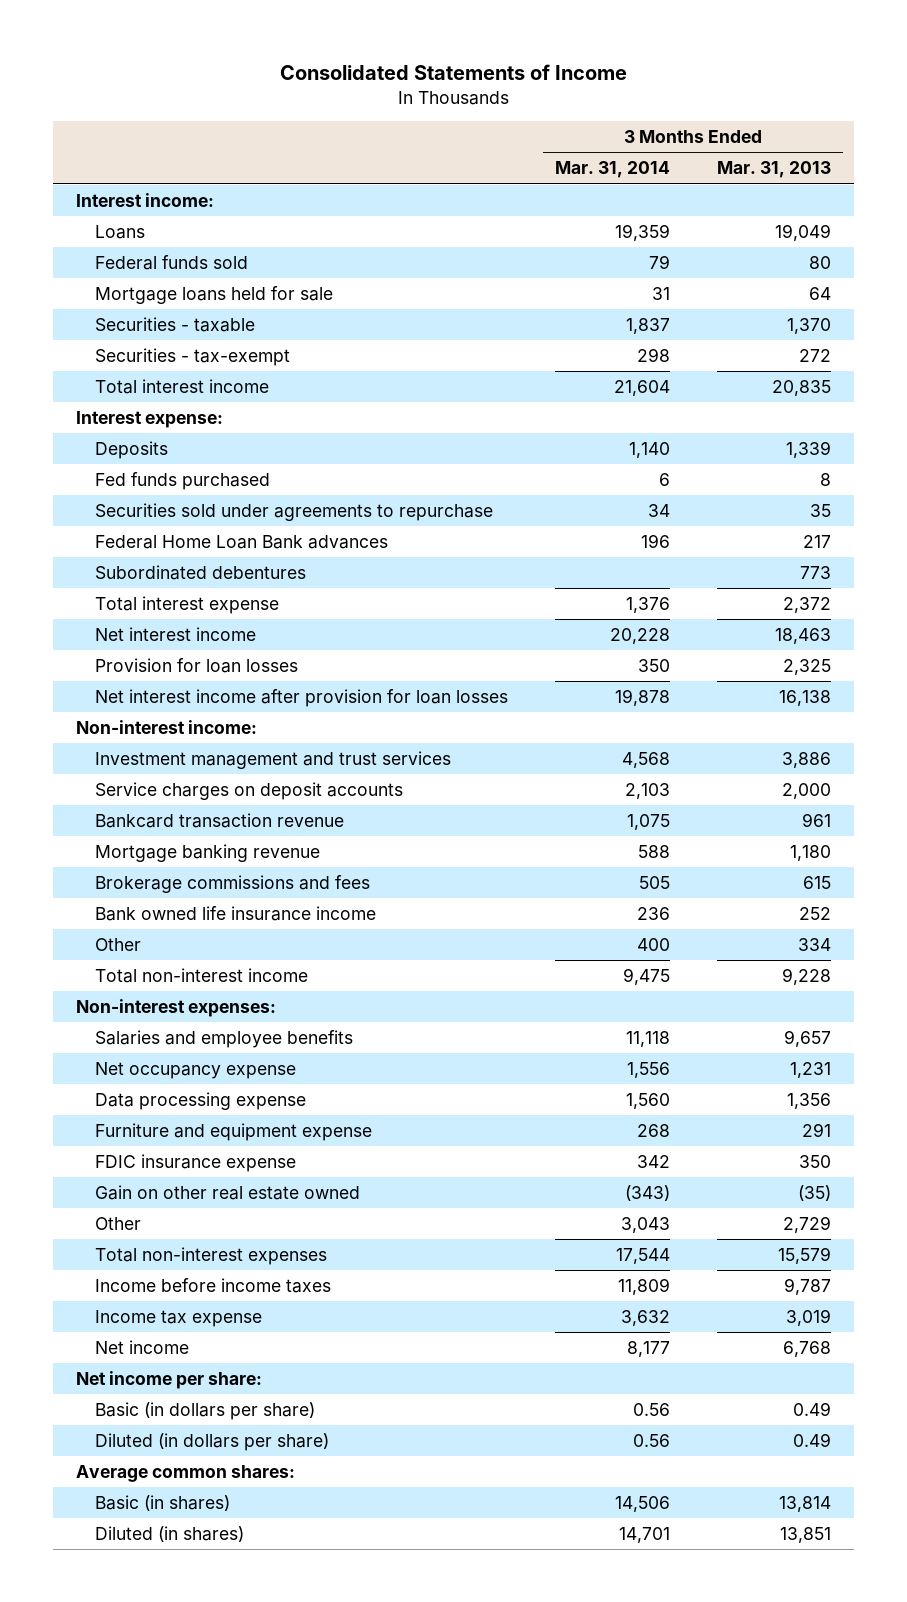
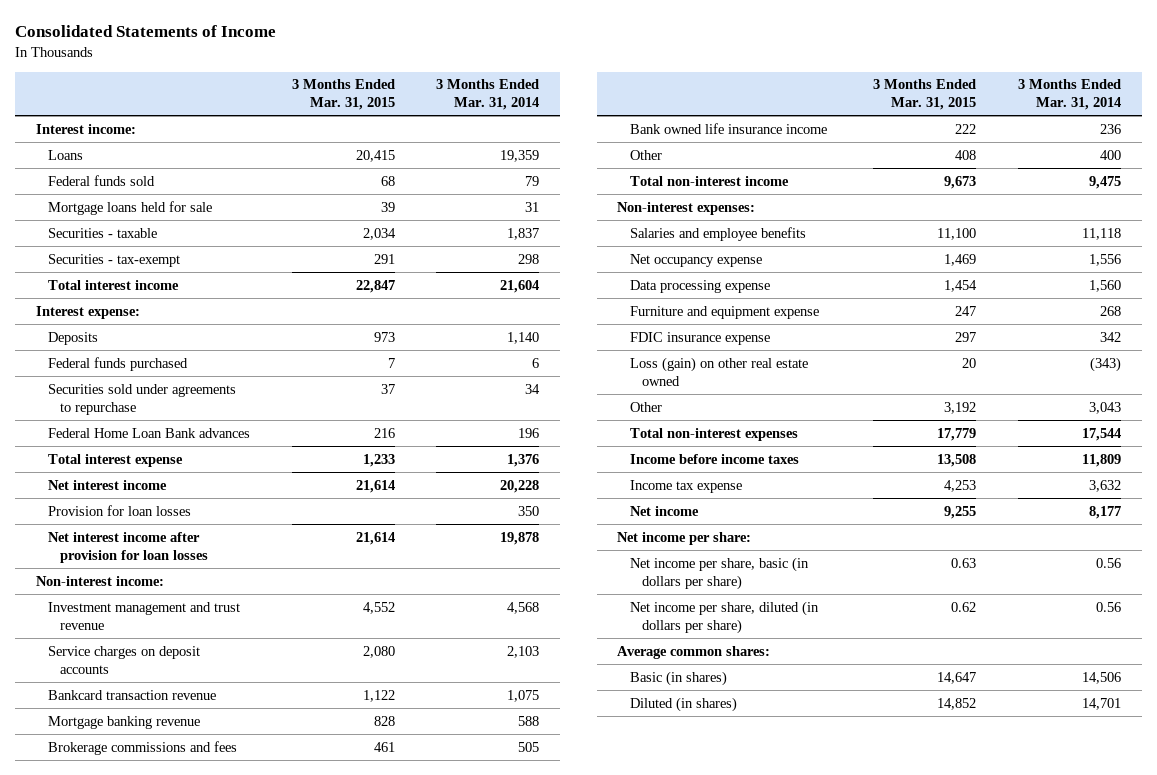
[716,161,831,179] Mar. 31, 2013 -> none
none -> [291,79,395,111] 3 Months Ended Mar. 31, 2015
[94,472,270,491] Fed funds purchased -> [47,356,188,371] Federal funds purchased
[94,565,306,581] Subordinated debentures -> none
[94,751,451,770] Investment management and trust services -> [47,601,240,630] Investment management and trust revenue
[94,1185,360,1201] Gain on other real estate owned -> [629,356,808,386] Loss (gain) on other real estate owned
[94,1402,315,1421] Basic (in dollars per share) -> [629,556,809,590] Net income per share, basic (in dollars per share)
[94,1433,329,1452] Diluted (in dollars per share) -> [629,600,819,634] Net income per share, diluted (in dollars per share)

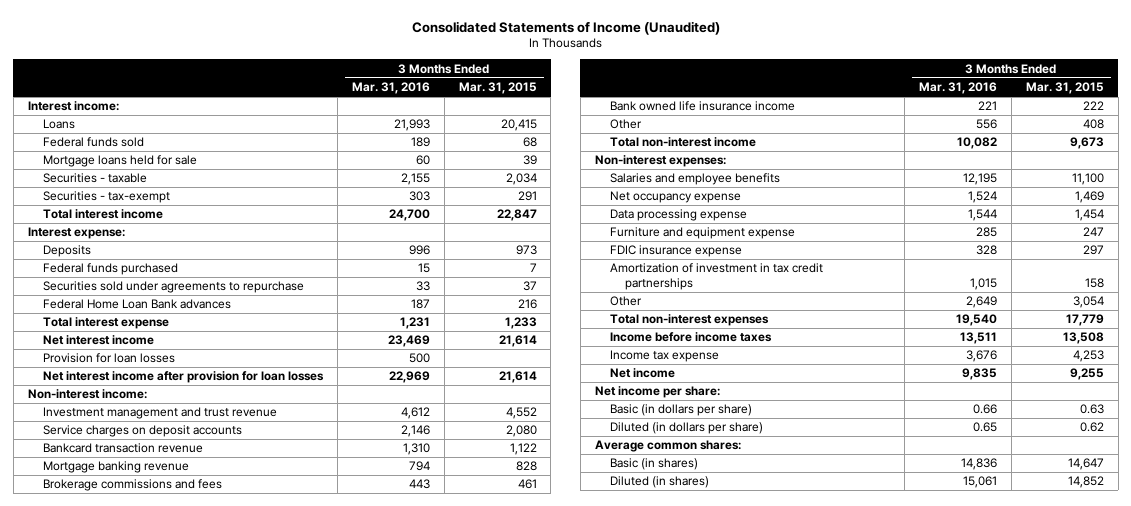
[14,25,276,38] Consolidated Statements of Income -> [411,20,720,35] Consolidated Statements of Income (Unaudited)
[436,79,540,111] 3 Months Ended Mar. 31, 2014 -> none
none -> [351,82,430,95] Mar. 31, 2016
[629,356,808,386] Loss (gain) on other real estate owned -> none
none -> [610,263,824,290] Amortization of investment in tax credit partnerships
[944,401,977,414] 3,192 -> [1072,296,1104,309] 3,054
[629,556,809,590] Net income per share, basic (in dollars per share) -> [610,404,753,417] Basic (in dollars per share)
[629,600,819,634] Net income per share, diluted (in dollars per share) -> [610,422,764,435] Diluted (in dollars per share)

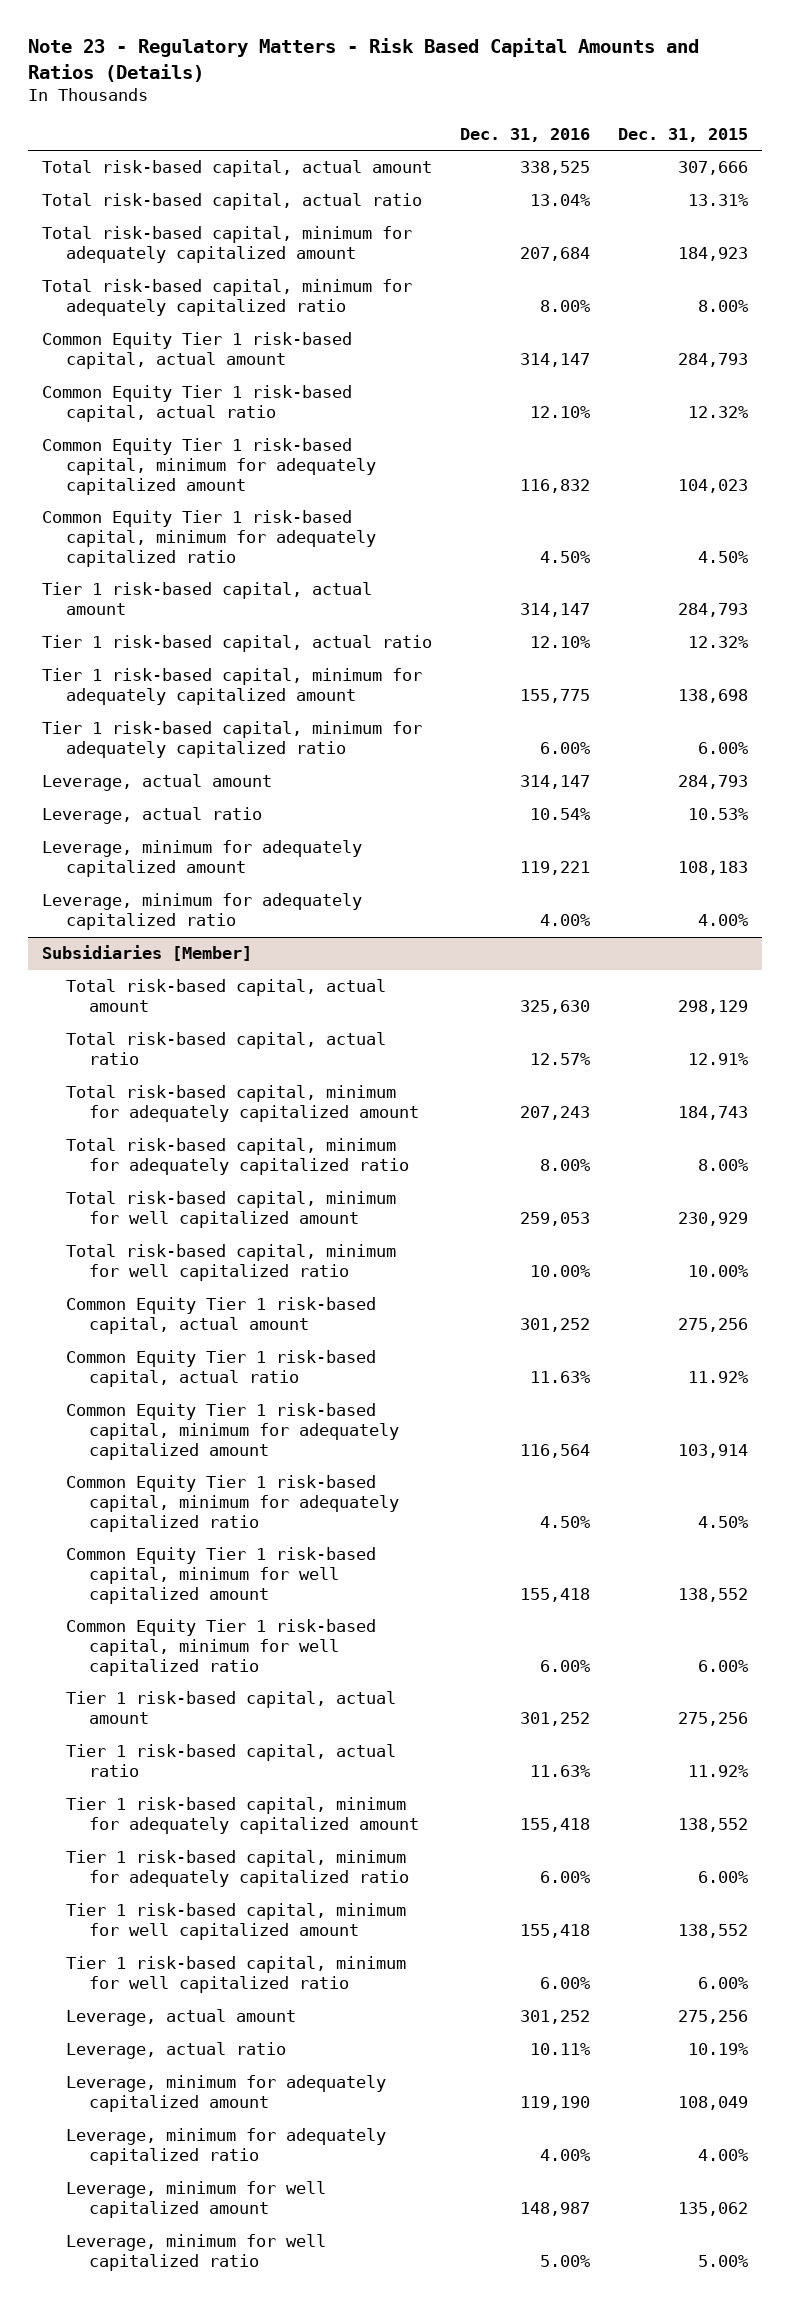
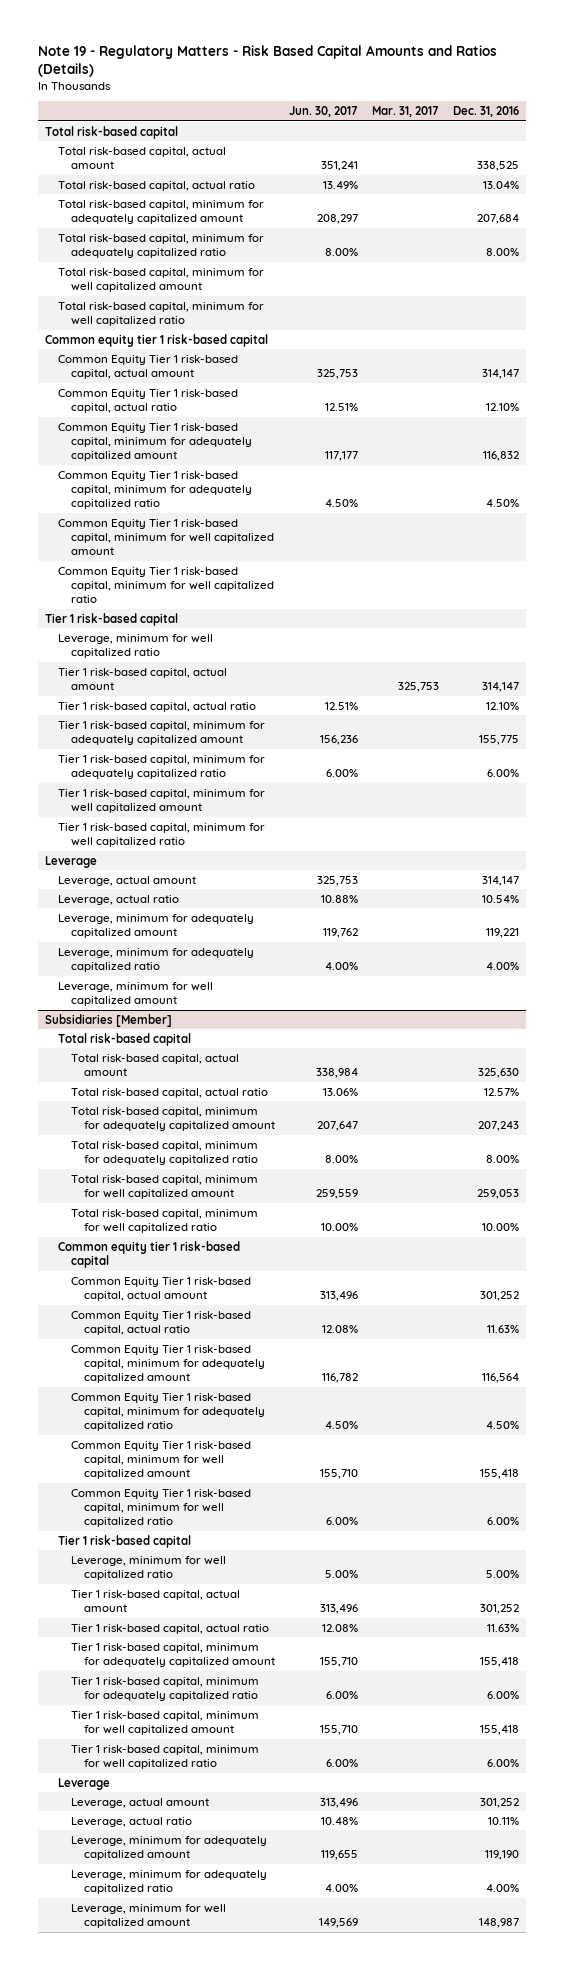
[28,38,700,82] Note 23 - Regulatory Matters - Risk Based Capital Amounts and Ratios (Details) -> [37,44,497,77] Note 19 - Regulatory Matters - Risk Based Capital Amounts and Ratios (Details)
[618,127,749,142] Dec. 31, 2015 -> none
none -> [289,106,359,118] Jun. 30, 2017
none -> [372,106,440,118] Mar. 31, 2017
none -> [44,125,178,139] Total risk-based capital
none -> [58,267,265,293] Total risk-based capital, minimum for well capitalized amount
none -> [58,301,265,327] Total risk-based capital, minimum for well capitalized ratio
none -> [44,333,268,347] Common equity tier 1 risk-based capital
none -> [58,518,275,556] Common Equity Tier 1 risk-based capital, minimum for well capitalized amount
none -> [58,566,275,604] Common Equity Tier 1 risk-based capital, minimum for well capitalized ratio
none -> [44,612,178,626] Tier 1 risk-based capital
none -> [58,633,214,659] Leverage, minimum for well capitalized ratio
none -> [58,788,266,814] Tier 1 risk-based capital, minimum for well capitalized amount
none -> [58,822,266,848] Tier 1 risk-based capital, minimum for well capitalized ratio
none -> [44,855,97,868] Leverage
none -> [58,981,214,1007] Leverage, minimum for well capitalized amount
none -> [58,1032,192,1046] Total risk-based capital
none -> [58,1240,241,1269] Common equity tier 1 risk-based capital
none -> [58,1534,192,1548] Tier 1 risk-based capital
[65,2234,326,2272] Leverage, minimum for well capitalized ratio -> [71,1555,227,1581] Leverage, minimum for well capitalized ratio
none -> [58,1777,111,1790] Leverage

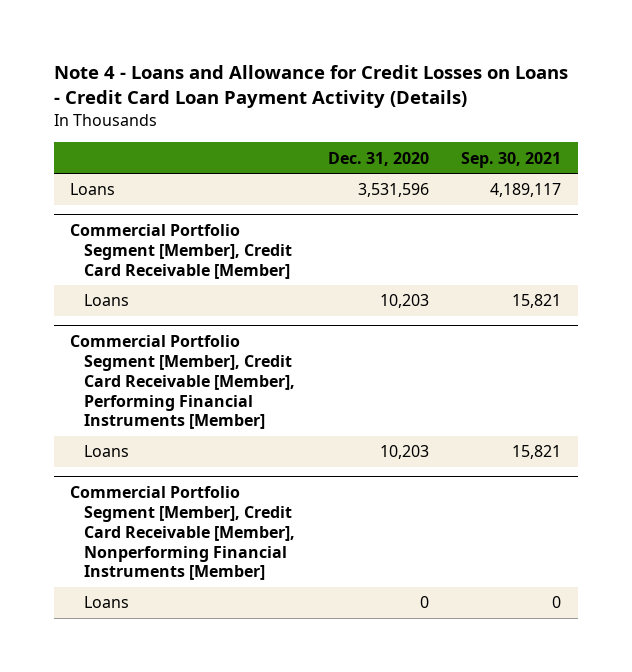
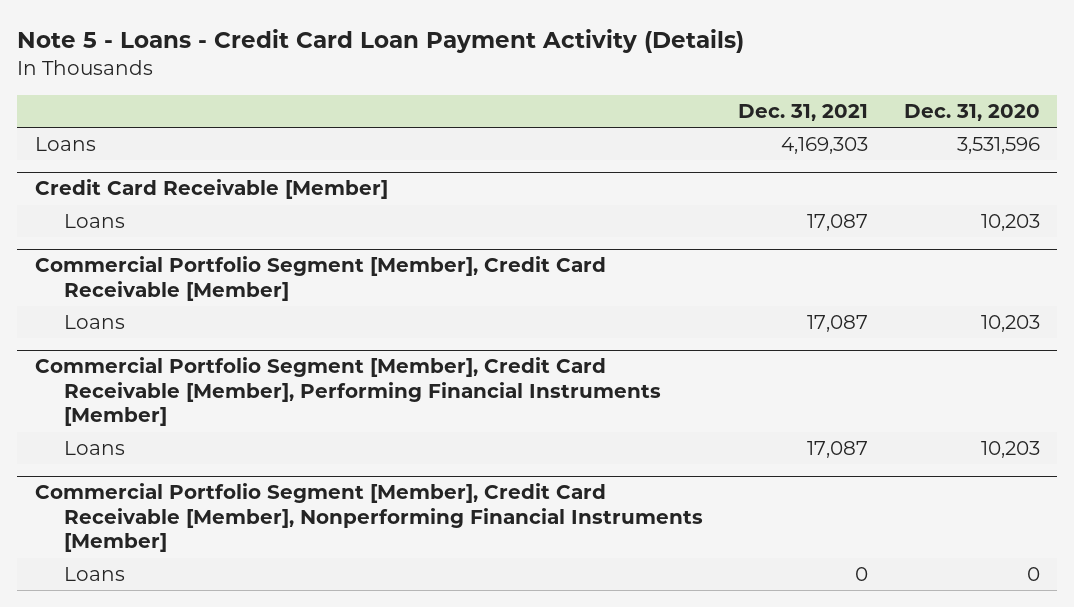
[53,65,568,109] Note 4 - Loans and Allowance for Credit Losses on Loans - Credit Card Loan Payment Activity (Details) -> [17,29,745,54] Note 5 - Loans - Credit Card Loan Payment Activity (Details)
[461,151,562,168] Sep. 30, 2021 -> none
none -> [738,104,869,122] Dec. 31, 2021
none -> [34,179,388,200] Credit Card Receivable [Member]
none -> [64,214,126,229] Loans

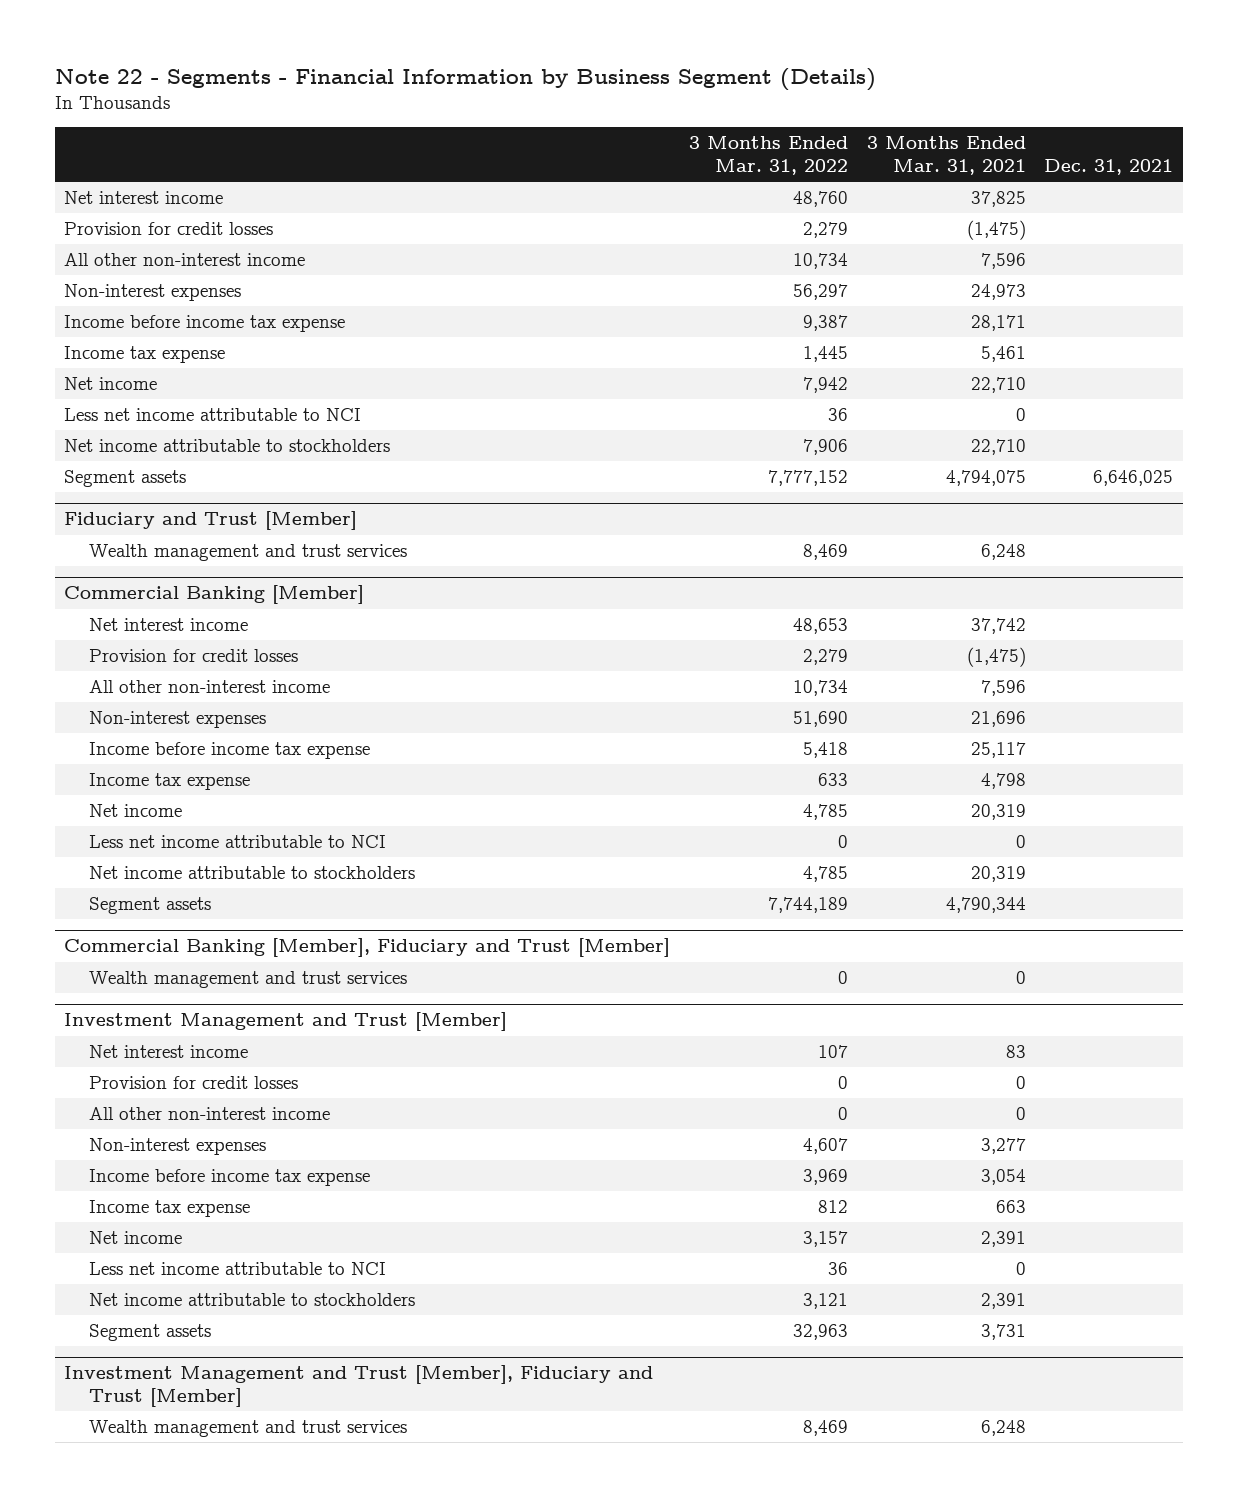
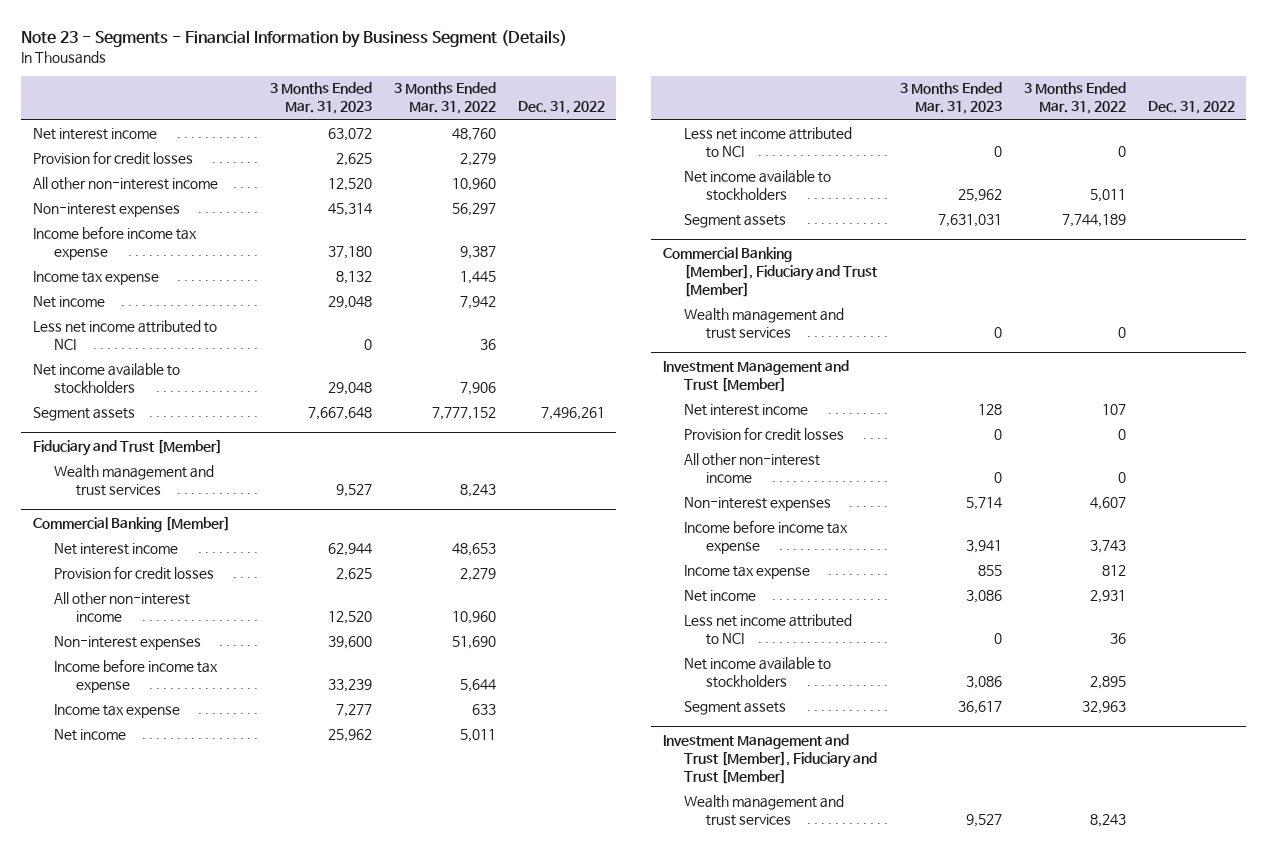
[54,67,876,91] Note 22 - Segments - Financial Information by Business Segment (Details) -> [21,30,568,49] Note 23 - Segments - Financial Information by Business Segment (Details)
[866,136,1026,176] 3 Months Ended Mar. 31, 2021 -> none
[1044,159,1174,176] Dec. 31, 2021 -> none
none -> [269,82,372,115] 3 Months Ended Mar. 31, 2023
none -> [518,101,606,115] Dec. 31, 2022
[792,252,848,269] 10,734 -> [451,177,496,191] 10,960
[64,407,362,421] Less net income attributable to NCI -> [32,319,217,350] Less net income attributed to NCI
[64,438,391,452] Net income attributable to stockholders -> [32,362,180,394] Net income available to stockholders
[802,543,848,560] 8,469 -> [459,483,496,497] 8,243
[792,679,848,696] 10,734 -> [451,610,496,624] 10,960
[802,741,848,758] 5,418 -> [459,678,496,692] 5,644
[802,803,848,820] 4,785 -> [459,728,496,742] 5,011
[88,834,386,848] Less net income attributable to NCI -> [684,126,853,158] Less net income attributed to NCI
[88,865,415,879] Net income attributable to stockholders -> [684,169,832,201] Net income available to stockholders
[802,865,848,882] 4,785 -> [1089,188,1126,202] 5,011
[802,1168,848,1185] 3,969 -> [1089,539,1126,553] 3,743
[802,1230,848,1247] 3,157 -> [1089,589,1126,603] 2,931
[88,1261,386,1275] Less net income attributable to NCI -> [684,613,853,645] Less net income attributed to NCI
[88,1292,415,1306] Net income attributable to stockholders -> [684,656,832,688] Net income available to stockholders
[802,1292,848,1309] 3,121 -> [1089,675,1126,689] 2,895
[802,1419,848,1436] 8,469 -> [1089,813,1126,827] 8,243

